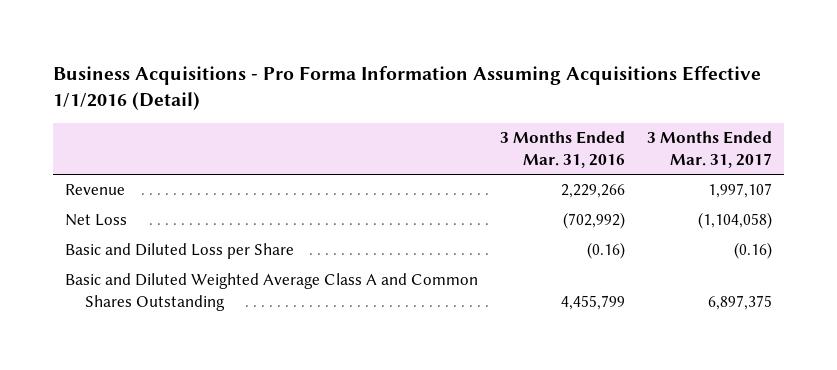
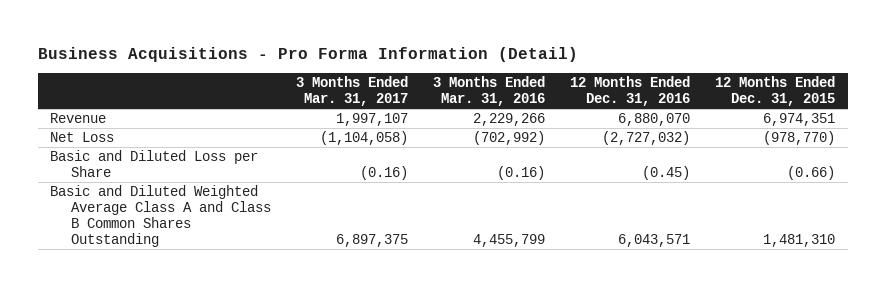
[53,65,762,110] Business Acquisitions - Pro Forma Information Assuming Acquisitions Effective 1/1/2016 (Detail) -> [37,47,578,63] Business Acquisitions - Pro Forma Information (Detail)
none -> [570,76,691,107] 12 Months Ended Dec. 31, 2016
none -> [715,76,836,107] 12 Months Ended Dec. 31, 2015
[64,273,478,312] Basic and Diluted Weighted Average Class A and Common Shares Outstanding -> [50,185,271,247] Basic and Diluted Weighted Average Class A and Class B Common Shares Outstanding

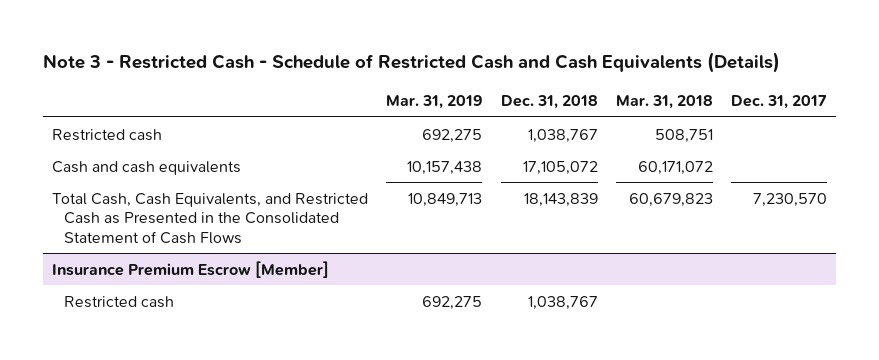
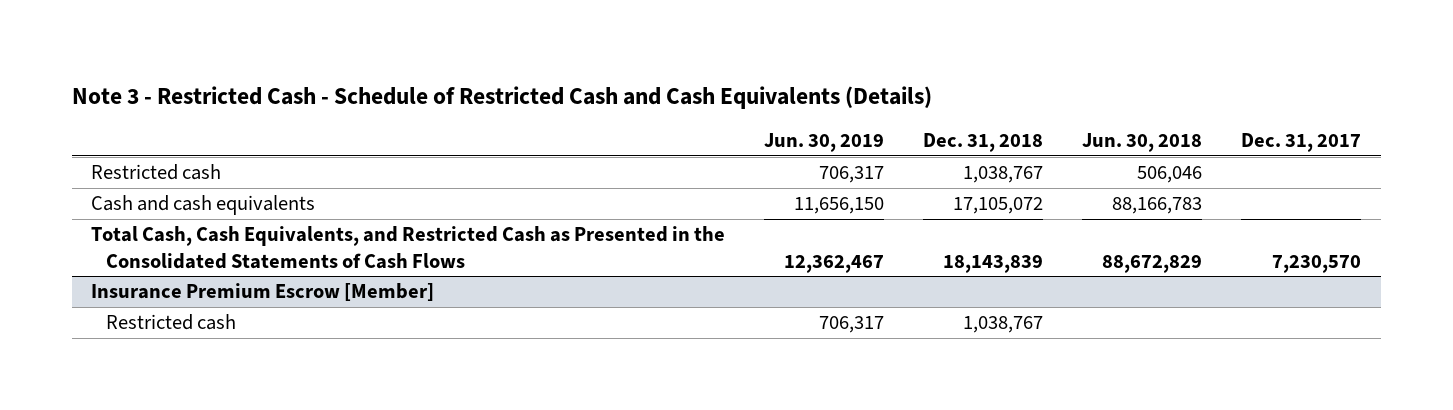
[386,95,483,110] Mar. 31, 2019 -> none
[615,95,713,110] Mar. 31, 2018 -> none
none -> [764,132,885,152] Jun. 30, 2019
none -> [1082,132,1203,152] Jun. 30, 2018
[52,192,369,244] Total Cash, Cash Equivalents, and Restricted Cash as Presented in the Consolidated Statement of Cash Flows -> [91,226,726,269] Total Cash, Cash Equivalents, and Restricted Cash as Presented in the Consolidated Statements of Cash Flows

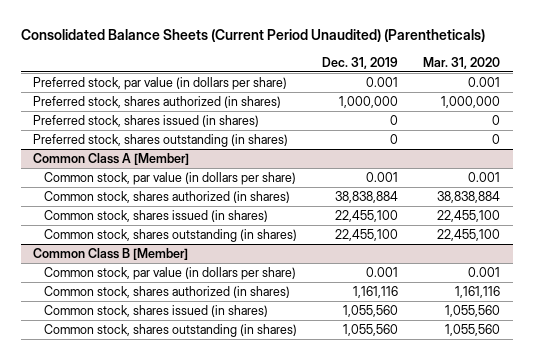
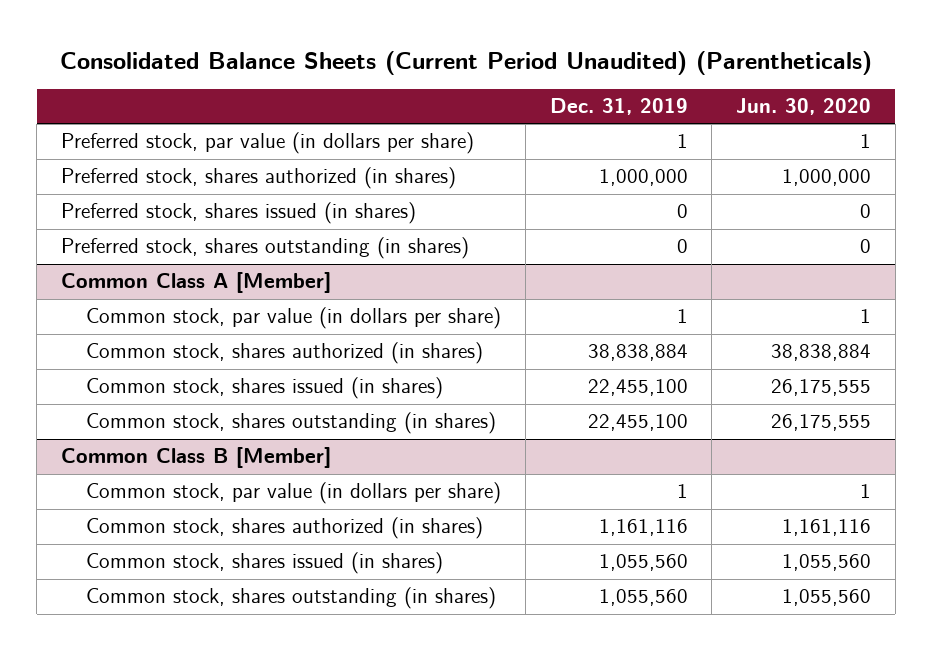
[423,56,501,69] Mar. 31, 2020 -> none
none -> [736,98,872,116] Jun. 30, 2020
[365,77,398,88] 0.001 -> [676,134,688,149] 1
[365,172,398,183] 0.001 -> [676,309,688,324] 1
[365,267,398,278] 0.001 -> [676,484,688,499] 1

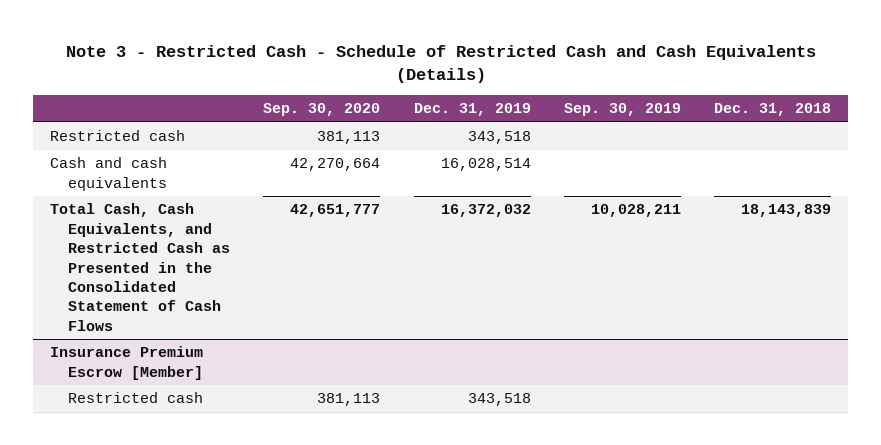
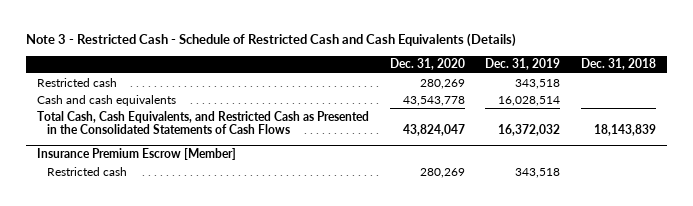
[263,103,381,117] Sep. 30, 2020 -> none
[563,103,681,117] Sep. 30, 2019 -> none
none -> [389,58,465,71] Dec. 31, 2020
[50,203,230,331] Total Cash, Cash Equivalents, and Restricted Cash as Presented in the Consolidated Statement of Cash Flows -> [36,110,369,135] Total Cash, Cash Equivalents, and Restricted Cash as Presented in the Consolidated Statements of Cash Flows

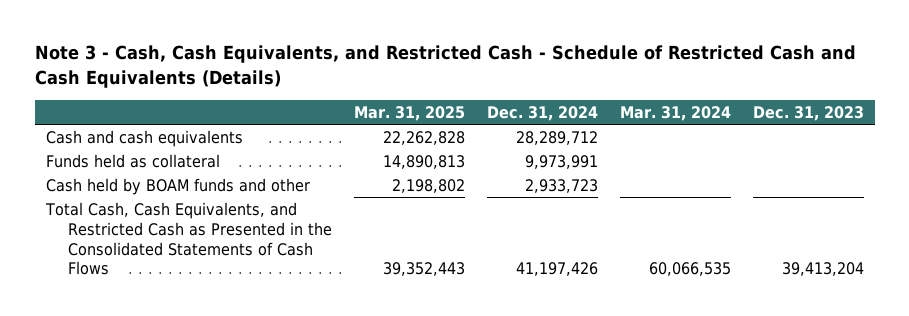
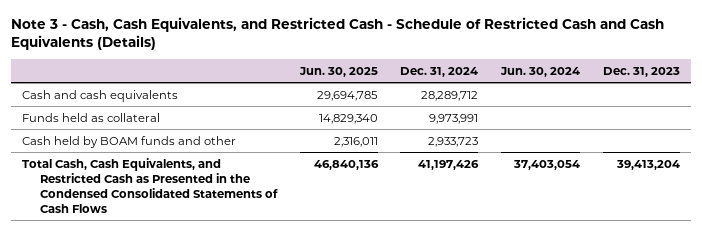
[354,105,466,121] Mar. 31, 2025 -> none
[619,105,731,121] Mar. 31, 2024 -> none
none -> [298,66,378,77] Jun. 30, 2025
none -> [500,66,581,77] Jun. 30, 2024
[44,202,333,276] Total Cash, Cash Equivalents, and Restricted Cash as Presented in the Consolidated Statements of Cash Flows -> [22,157,279,213] Total Cash, Cash Equivalents, and Restricted Cash as Presented in the Condensed Consolidated Statements of Cash Flows

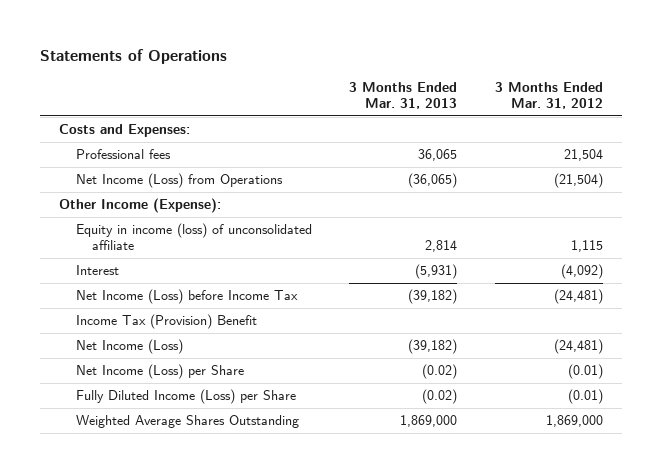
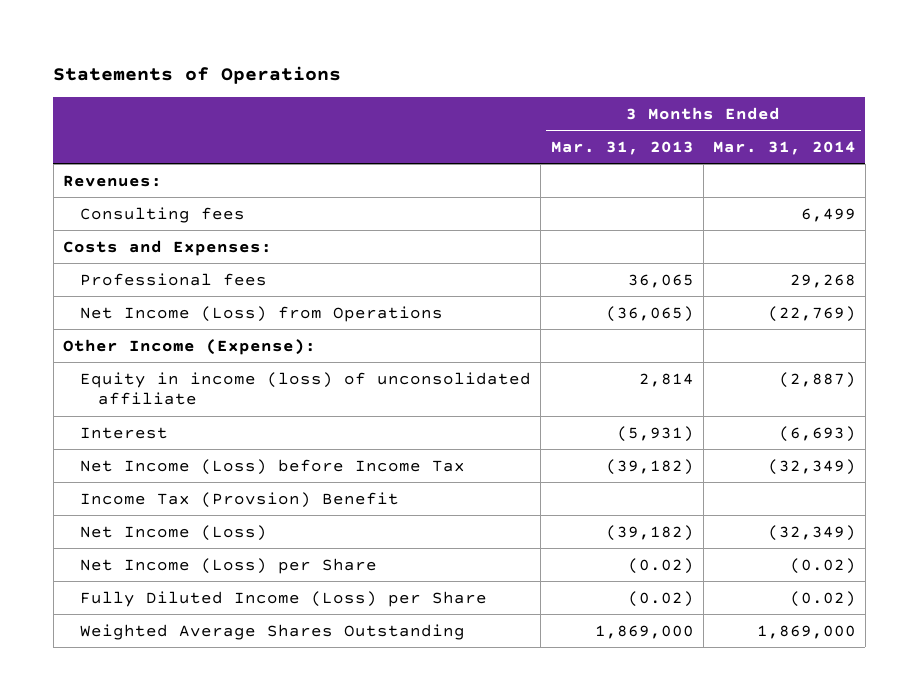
[495,81,604,110] 3 Months Ended Mar. 31, 2012 -> none
none -> [712,140,856,155] Mar. 31, 2014
none -> [62,174,162,187] Revenues:
none -> [80,206,246,223] Consulting fees
[75,314,257,330] Income Tax (Provision) Benefit -> [80,491,400,508] Income Tax (Provsion) Benefit

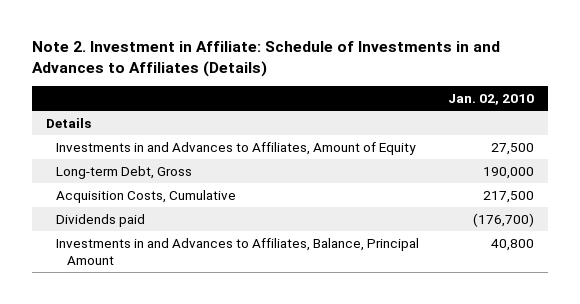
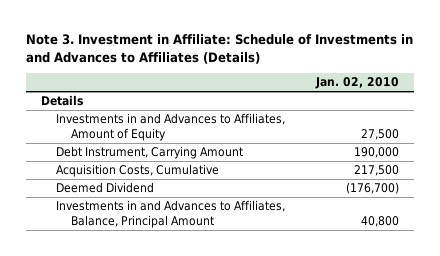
[31,41,500,77] Note 2. Investment in Affiliate: Schedule of Investments in and Advances to Affiliates (Details) -> [26,33,414,64] Note 3. Investment in Affiliate: Schedule of Investments in and Advances to Affiliates (Details)
[56,165,193,179] Long-term Debt, Gross -> [56,146,244,160] Debt Instrument, Carrying Amount
[56,213,146,227] Dividends paid -> [56,182,155,194] Deemed Dividend

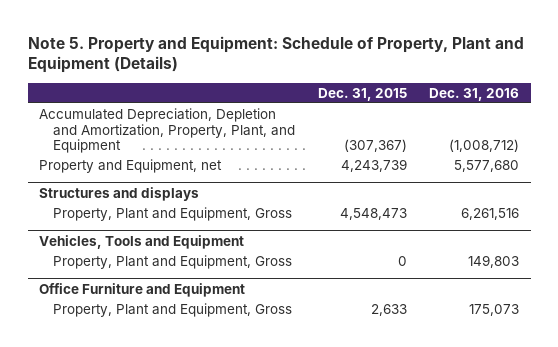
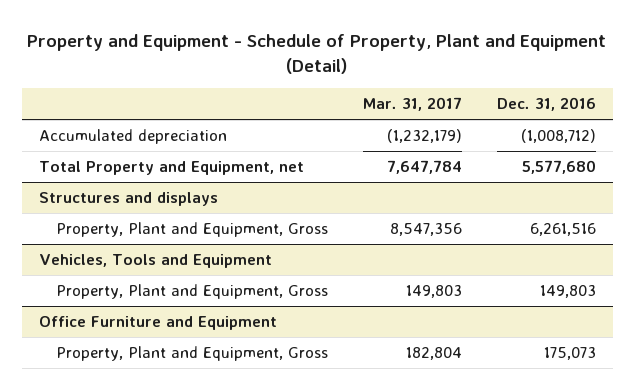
[27,35,524,74] Note 5. Property and Equipment: Schedule of Property, Plant and Equipment (Details) -> [27,33,607,75] Property and Equipment - Schedule of Property, Plant and Equipment (Detail)
[317,87,407,101] Dec. 31, 2015 -> none
none -> [362,97,462,112] Mar. 31, 2017
[39,107,296,154] Accumulated Depreciation, Depletion and Amortization, Property, Plant, and Equipment -> [38,129,227,145] Accumulated depreciation
[39,158,223,173] Property and Equipment, net -> [38,161,304,176] Total Property and Equipment, net

